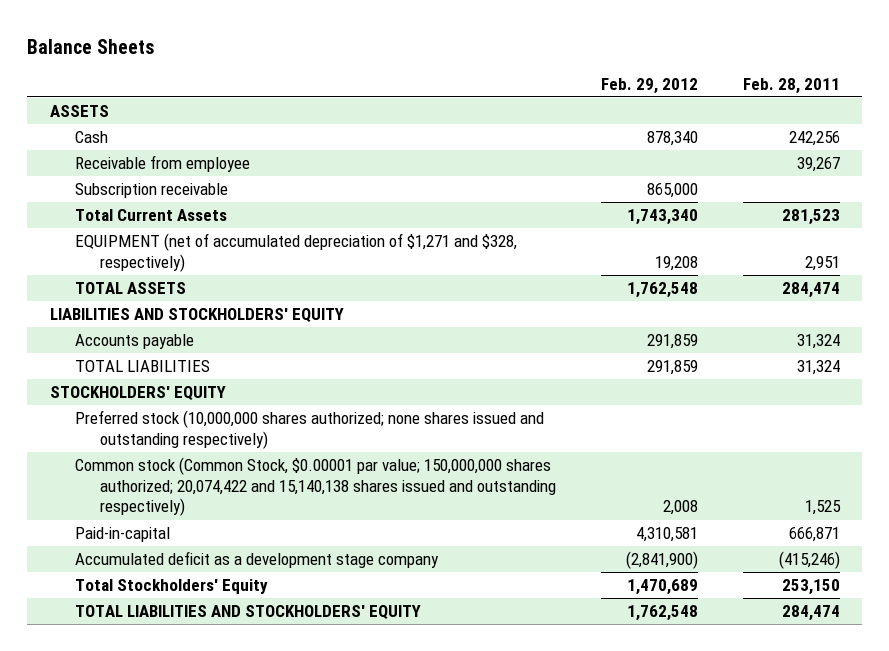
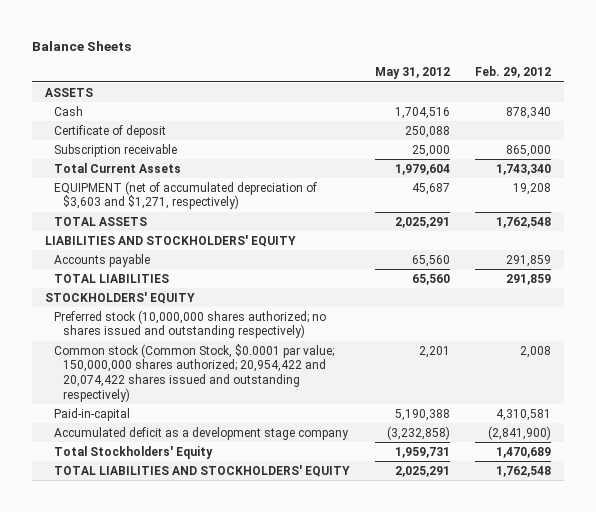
[742,77,840,94] Feb. 28, 2011 -> none
none -> [374,67,450,80] May 31, 2012
[74,155,250,173] Receivable from employee -> [53,124,166,138] Certificate of deposit
[74,233,517,272] EQUIPMENT (net of accumulated depreciation of $1,271 and $328, respectively) -> [53,180,317,210] EQUIPMENT (net of accumulated depreciation of $3,603 and $1,271, respectively)
[74,410,544,449] Preferred stock (10,000,000 shares authorized; none shares issued and outstanding respectively) -> [53,309,326,339] Preferred stock (10,000,000 shares authorized; no shares issued and outstanding respectively)
[74,457,557,517] Common stock (Common Stock, $0.00001 par value; 150,000,000 shares authorized; 20,074,422 and 15,140,138 shares issued and outstanding respectively) -> [53,343,334,402] Common stock (Common Stock, $0.0001 par value; 150,000,000 shares authorized; 20,954,422 and 20,074,422 shares issued and outstanding respectively)

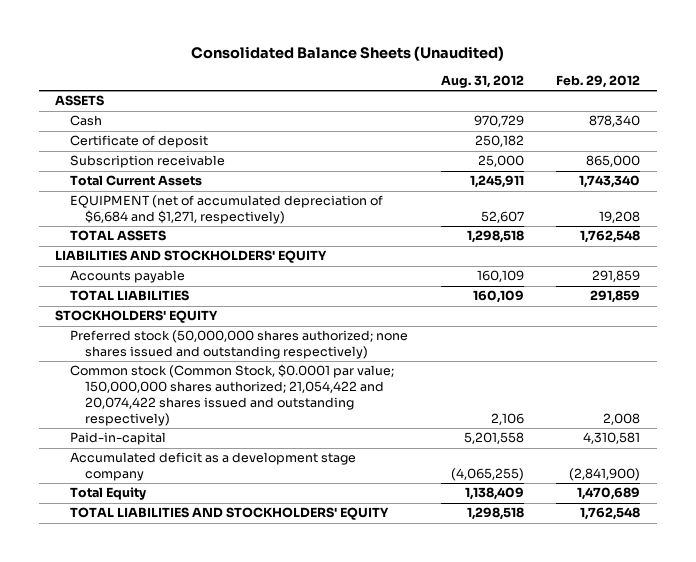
[32,40,132,51] Balance Sheets -> [190,46,504,62] Consolidated Balance Sheets (Unaudited)
[374,67,450,80] May 31, 2012 -> none
none -> [440,74,524,88] Aug. 31, 2012
[53,180,317,210] EQUIPMENT (net of accumulated depreciation of $3,603 and $1,271, respectively) -> [70,195,384,225] EQUIPMENT (net of accumulated depreciation of $6,684 and $1,271, respectively)
[53,309,326,339] Preferred stock (10,000,000 shares authorized; no shares issued and outstanding respectively) -> [70,330,409,360] Preferred stock (50,000,000 shares authorized; none shares issued and outstanding respectively)
[53,343,334,402] Common stock (Common Stock, $0.0001 par value; 150,000,000 shares authorized; 20,954,422 and 20,074,422 shares issued and outstanding respectively) -> [70,364,395,426] Common stock (Common Stock, $0.0001 par value; 150,000,000 shares authorized; 21,054,422 and 20,074,422 shares issued and outstanding respectively)
[53,445,213,459] Total Stockholders' Equity -> [70,487,147,501] Total Equity

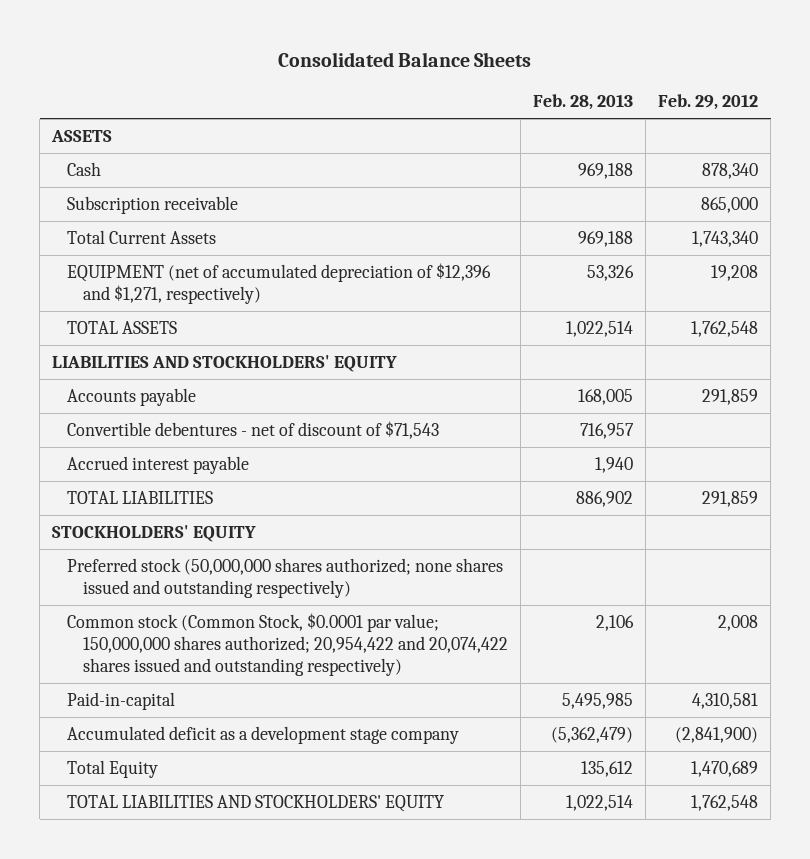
[190,46,504,62] Consolidated Balance Sheets (Unaudited) -> [278,51,532,67] Consolidated Balance Sheets
[440,74,524,88] Aug. 31, 2012 -> none
none -> [532,94,633,111] Feb. 28, 2013
[70,135,209,149] Certificate of deposit -> none
[70,195,384,225] EQUIPMENT (net of accumulated depreciation of $6,684 and $1,271, respectively) -> [67,262,492,304] EQUIPMENT (net of accumulated depreciation of $12,396 and $1,271, respectively)
none -> [67,420,440,439] Convertible debentures - net of discount of $71,543
none -> [67,455,250,474] Accrued interest payable
[70,364,395,426] Common stock (Common Stock, $0.0001 par value; 150,000,000 shares authorized; 21,054,422 and 20,074,422 shares issued and outstanding respectively) -> [67,612,508,676] Common stock (Common Stock, $0.0001 par value; 150,000,000 shares authorized; 20,954,422 and 20,074,422 shares issued and outstanding respectively)

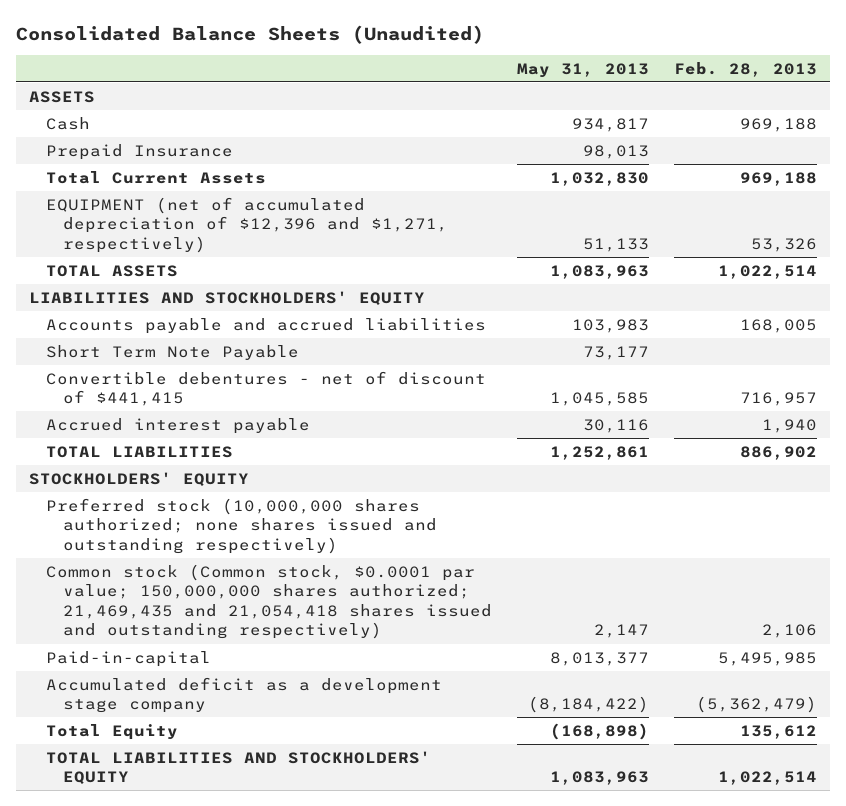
[278,51,532,67] Consolidated Balance Sheets -> [16,24,485,44] Consolidated Balance Sheets (Unaudited)
[658,94,759,111] Feb. 29, 2012 -> none
none -> [516,62,649,78] May 31, 2013
[67,195,239,214] Subscription receivable -> none
none -> [45,143,233,160] Prepaid Insurance
[67,387,197,406] Accounts payable -> [45,317,486,334] Accounts payable and accrued liabilities
none -> [45,344,299,360] Short Term Note Payable
[67,420,440,439] Convertible debentures - net of discount of $71,543 -> [45,370,486,407] Convertible debentures - net of discount of $441,415
[67,557,504,598] Preferred stock (50,000,000 shares authorized; none shares issued and outstanding respectively) -> [45,497,437,554] Preferred stock (10,000,000 shares authorized; none shares issued and outstanding respectively)
[67,612,508,676] Common stock (Common Stock, $0.0001 par value; 150,000,000 shares authorized; 20,954,422 and 20,074,422 shares issued and outstanding respectively) -> [45,563,492,640] Common stock (Common stock, $0.0001 par value; 150,000,000 shares authorized; 21,469,435 and 21,054,418 shares issued and outstanding respectively)

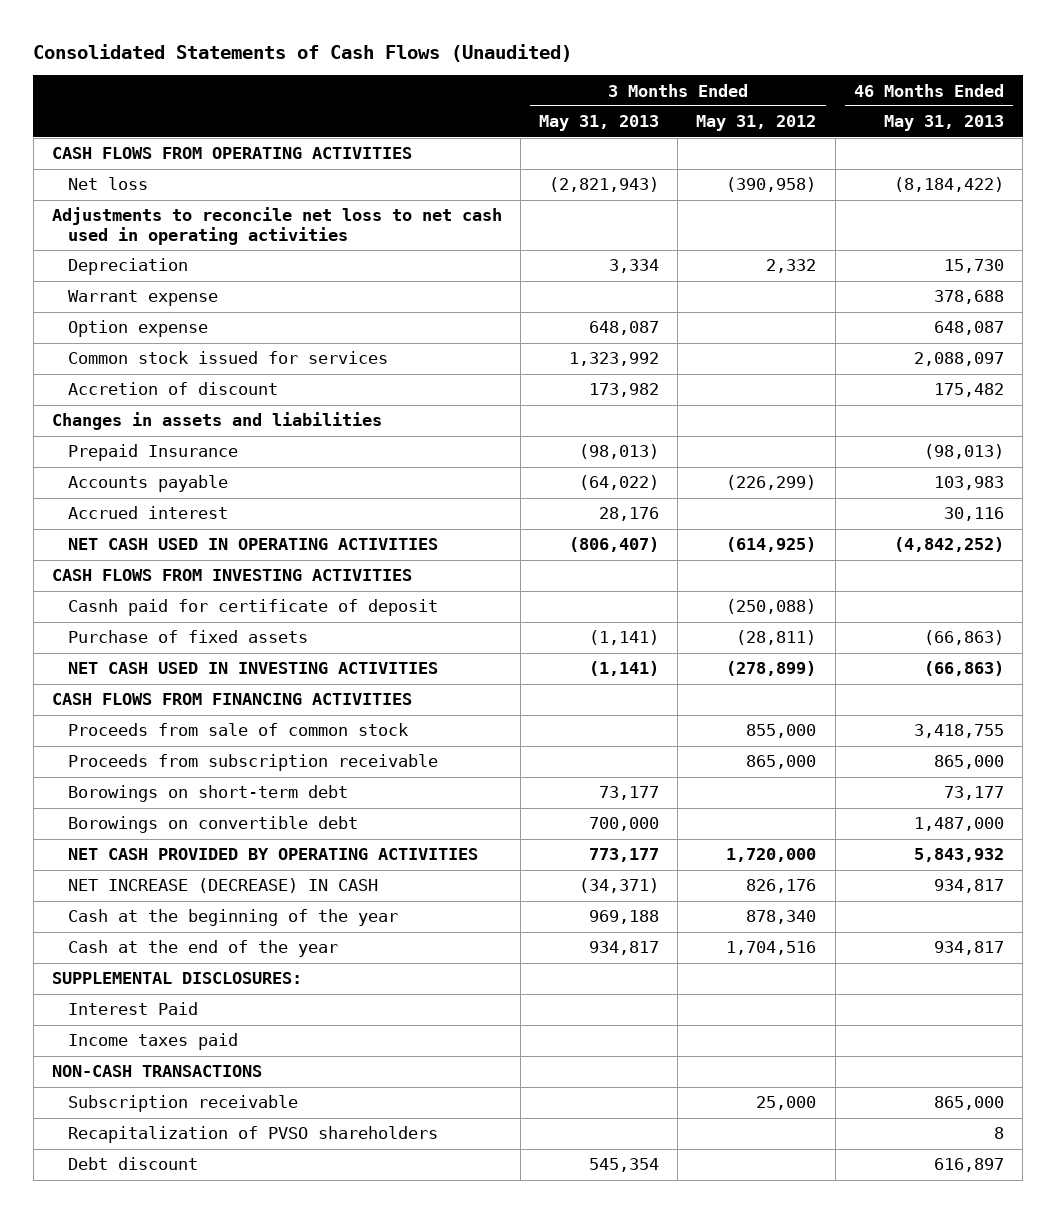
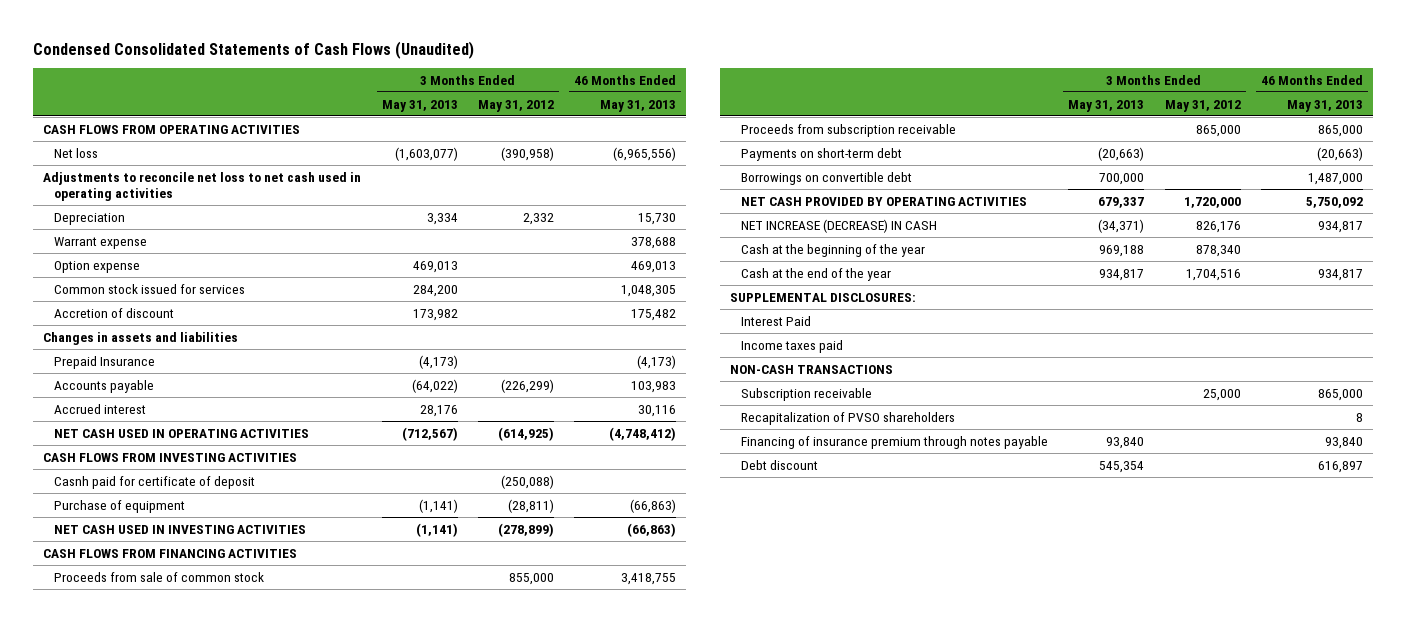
[33,43,573,62] Consolidated Statements of Cash Flows (Unaudited) -> [33,40,475,59] Condensed Consolidated Statements of Cash Flows (Unaudited)
[549,177,660,193] (2,821,943) -> [394,146,458,161] (1,603,077)
[893,177,1004,193] (8,184,422) -> [612,146,676,161] (6,965,556)
[589,321,660,336] 648,087 -> [412,260,458,273] 469,013
[933,321,1004,336] 648,087 -> [630,260,676,273] 469,013
[569,352,660,367] 1,323,992 -> [412,284,458,297] 284,200
[913,352,1004,367] 2,088,097 -> [620,284,676,297] 1,048,305
[579,444,660,460] (98,013) -> [418,354,458,369] (4,173)
[923,444,1004,460] (98,013) -> [636,354,676,369] (4,173)
[569,537,660,553] (806,407) -> [401,426,458,441] (712,567)
[893,537,1004,553] (4,842,252) -> [608,426,676,441] (4,748,412)
[67,630,308,644] Purchase of fixed assets -> [54,499,186,513] Purchase of equipment
[67,785,348,803] Borowings on short-term debt -> [740,147,902,161] Payments on short-term debt
[599,786,660,801] 73,177 -> [1098,146,1145,161] (20,663)
[943,786,1004,801] 73,177 -> [1316,146,1363,161] (20,663)
[67,816,358,834] Borowings on convertible debt -> [740,171,912,185] Borrowings on convertible debt
[589,848,660,863] 773,177 -> [1098,196,1145,208] 679,337
[913,848,1004,863] 5,843,932 -> [1305,196,1363,208] 5,750,092
none -> [740,435,1048,449] Financing of insurance premium through notes payable

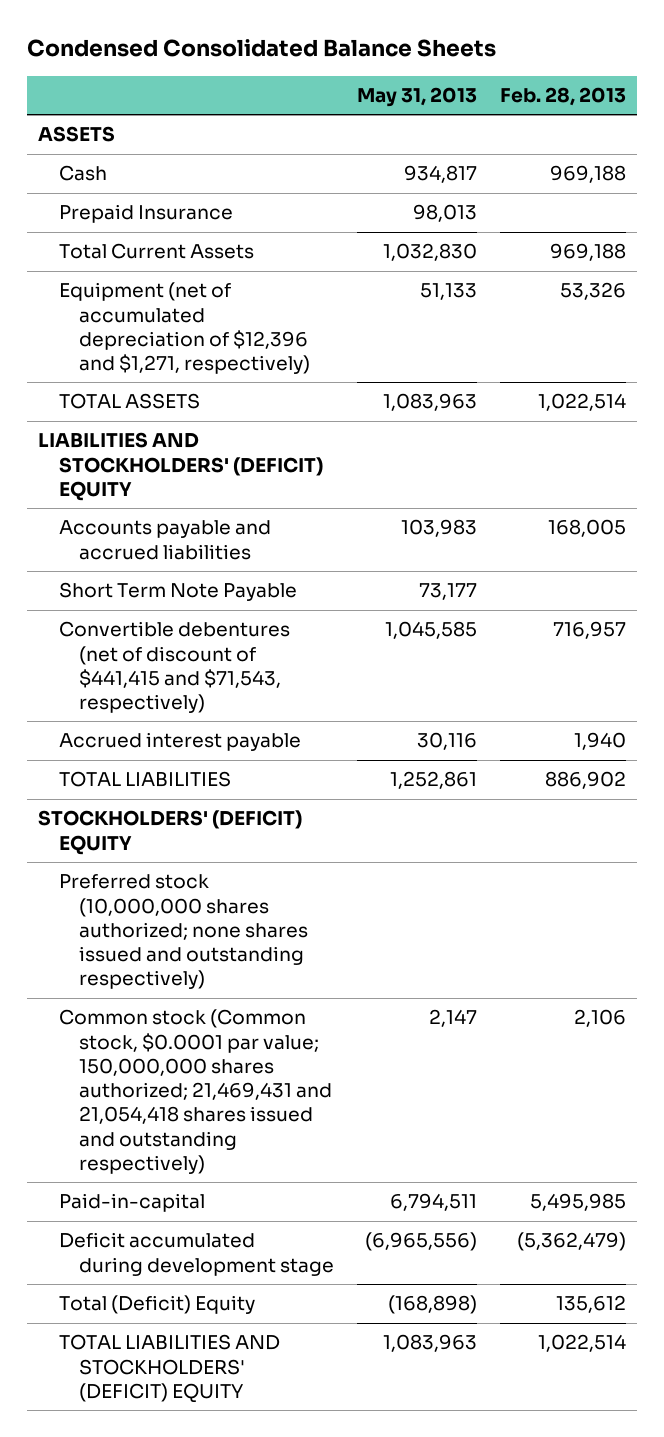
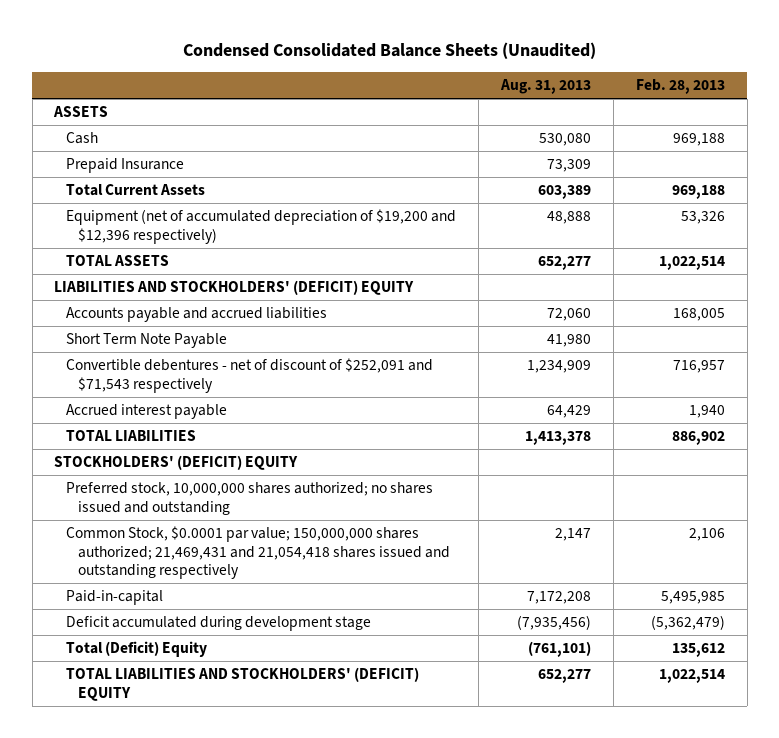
[26,39,496,58] Condensed Consolidated Balance Sheets -> [182,42,596,60] Condensed Consolidated Balance Sheets (Unaudited)
[357,86,478,107] May 31, 2013 -> none
none -> [500,79,592,95] Aug. 31, 2013
[58,282,311,375] Equipment (net of accumulated depreciation of $12,396 and $1,271, respectively) -> [66,209,457,244] Equipment (net of accumulated depreciation of $19,200 and $12,396 respectively)
[58,621,290,714] Convertible debentures (net of discount of $441,415 and $71,543, respectively) -> [66,358,434,393] Convertible debentures - net of discount of $252,091 and $71,543 respectively
[58,874,309,990] Preferred stock (10,000,000 shares authorized; none shares issued and outstanding respectively) -> [66,482,434,515] Preferred stock, 10,000,000 shares authorized; no shares issued and outstanding
[58,1009,333,1174] Common stock (Common stock, $0.0001 par value; 150,000,000 shares authorized; 21,469,431 and 21,054,418 shares issued and outstanding respectively) -> [66,526,451,579] Common Stock, $0.0001 par value; 150,000,000 shares authorized; 21,469,431 and 21,054,418 shares issued and outstanding respectively

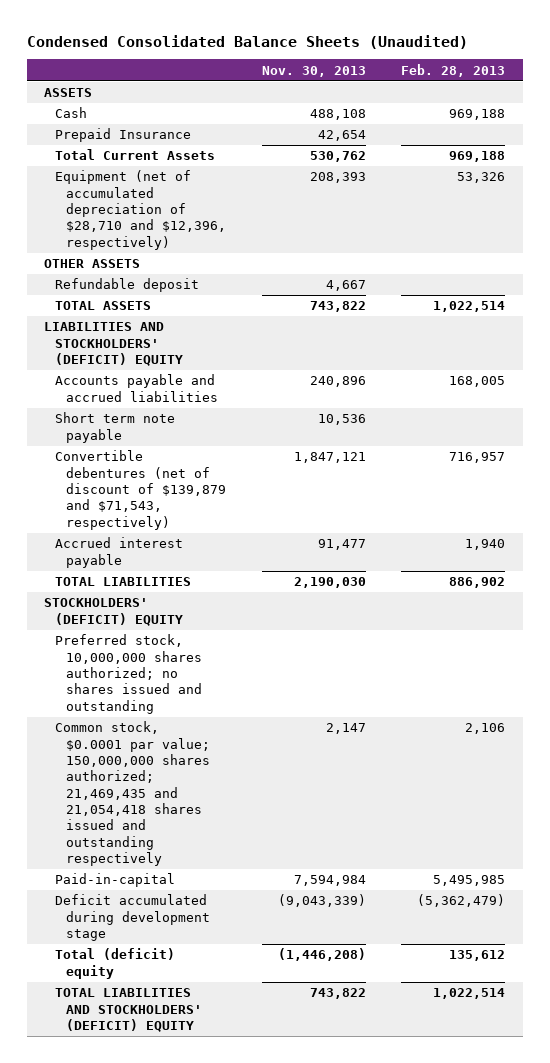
[500,79,592,95] Aug. 31, 2013 -> none
none -> [261,65,366,77] Nov. 30, 2013
[66,209,457,244] Equipment (net of accumulated depreciation of $19,200 and $12,396 respectively) -> [55,170,227,250] Equipment (net of accumulated depreciation of $28,710 and $12,396, respectively)
none -> [44,259,141,269] OTHER ASSETS
none -> [55,278,200,293] Refundable deposit
[66,333,228,349] Short Term Note Payable -> [55,412,176,443] Short term note payable
[66,358,434,393] Convertible debentures - net of discount of $252,091 and $71,543 respectively -> [55,450,227,530] Convertible debentures (net of discount of $139,879 and $71,543, respectively)
[66,526,451,579] Common Stock, $0.0001 par value; 150,000,000 shares authorized; 21,469,431 and 21,054,418 shares issued and outstanding respectively -> [55,721,211,866] Common stock, $0.0001 par value; 150,000,000 shares authorized; 21,469,435 and 21,054,418 shares issued and outstanding respectively
[66,641,208,658] Total (Deficit) Equity -> [55,948,176,979] Total (deficit) equity

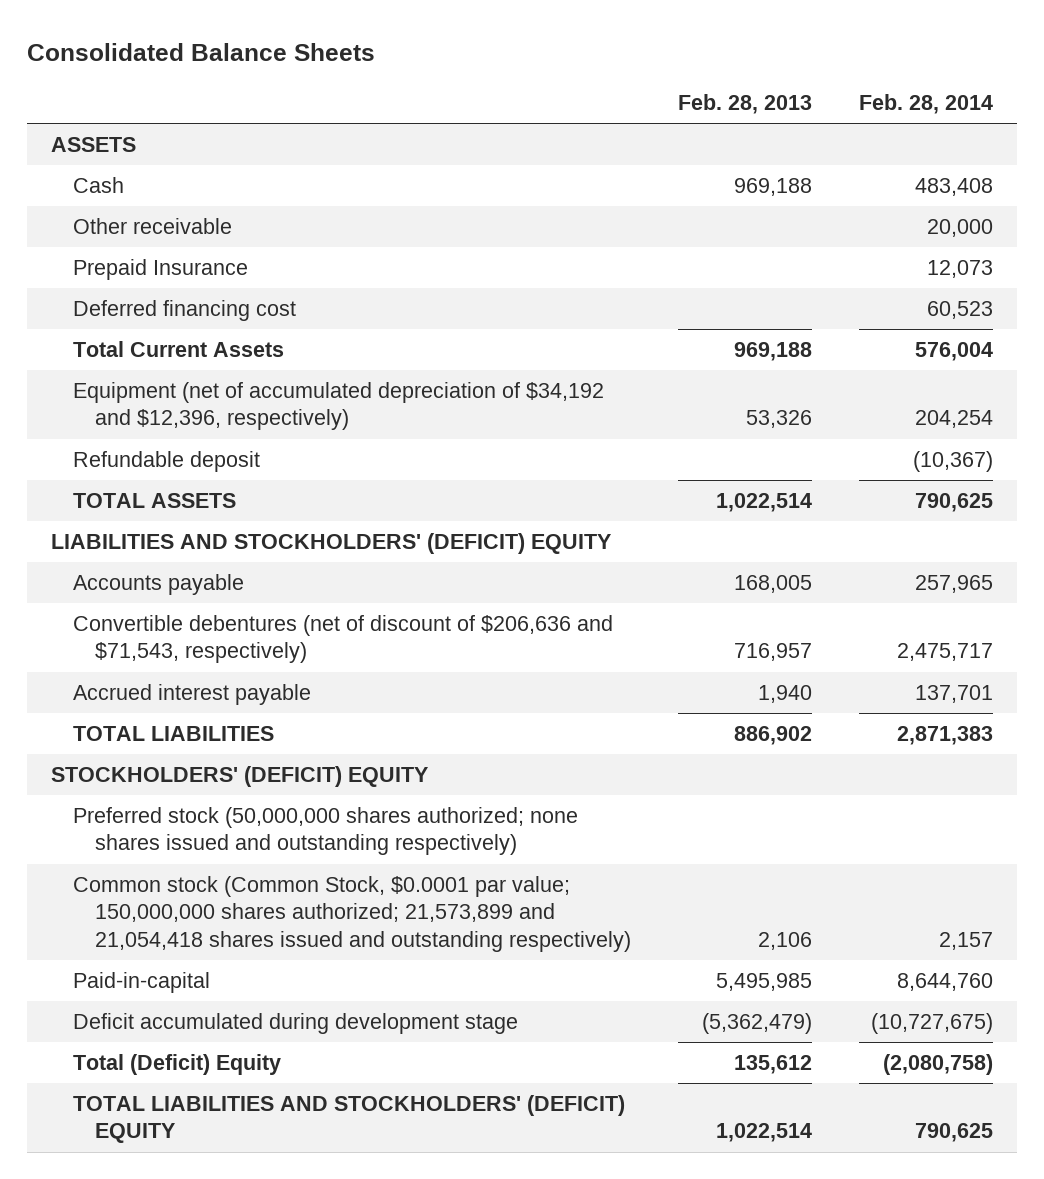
[26,34,468,49] Condensed Consolidated Balance Sheets (Unaudited) -> [27,42,376,61] Consolidated Balance Sheets
[261,65,366,77] Nov. 30, 2013 -> none
none -> [859,93,994,114] Feb. 28, 2014
none -> [72,217,232,234] Other receivable
none -> [72,299,296,321] Deferred financing cost
[44,259,141,269] OTHER ASSETS -> none
[55,170,227,250] Equipment (net of accumulated depreciation of $28,710 and $12,396, respectively) -> [72,381,604,431] Equipment (net of accumulated depreciation of $34,192 and $12,396, respectively)
[55,412,176,443] Short term note payable -> none
[55,374,219,402] Accounts payable and accrued liabilities -> [72,573,244,595] Accounts payable
[55,450,227,530] Convertible debentures (net of discount of $139,879 and $71,543, respectively) -> [72,614,613,664] Convertible debentures (net of discount of $206,636 and $71,543, respectively)
[55,634,203,714] Preferred stock, 10,000,000 shares authorized; no shares issued and outstanding -> [72,806,578,856] Preferred stock (50,000,000 shares authorized; none shares issued and outstanding respectively)
[55,721,211,866] Common stock, $0.0001 par value; 150,000,000 shares authorized; 21,469,435 and 21,054,418 shares issued and outstanding respectively -> [72,875,631,952] Common stock (Common Stock, $0.0001 par value; 150,000,000 shares authorized; 21,573,899 and 21,054,418 shares issued and outstanding respectively)
[55,948,176,979] Total (deficit) equity -> [72,1053,281,1075] Total (Deficit) Equity

